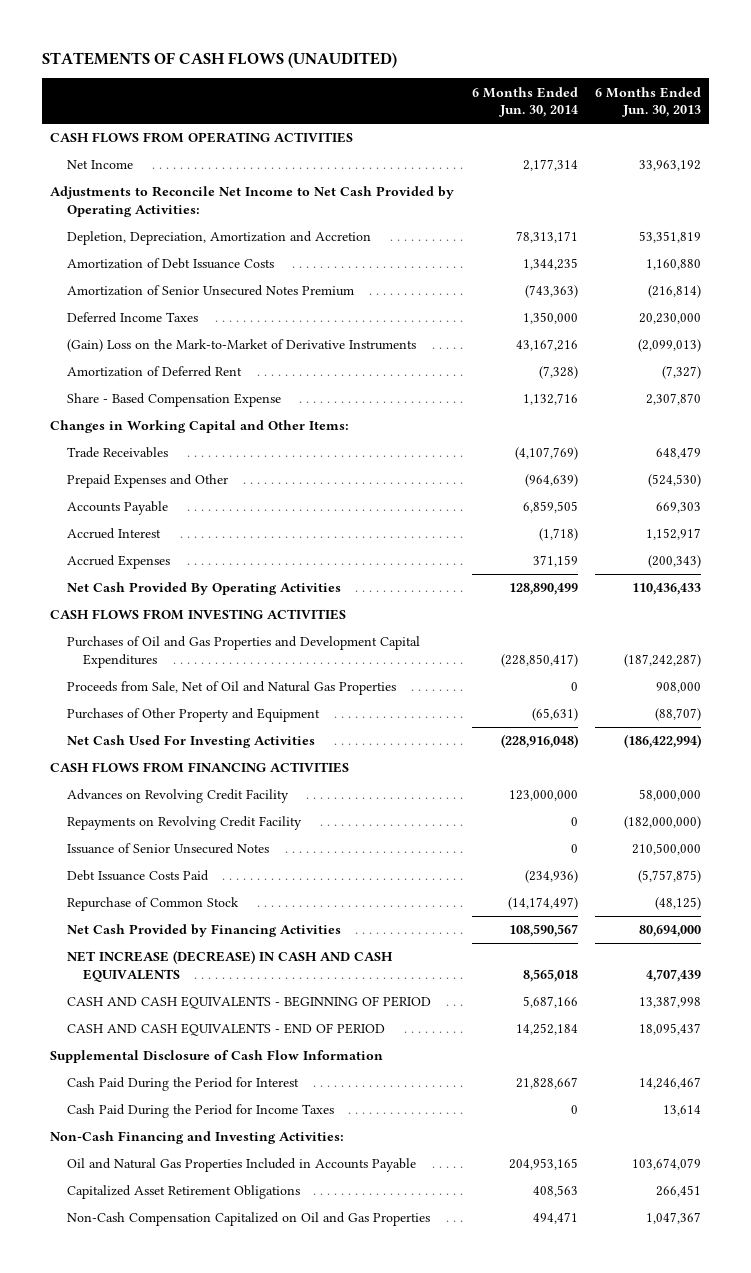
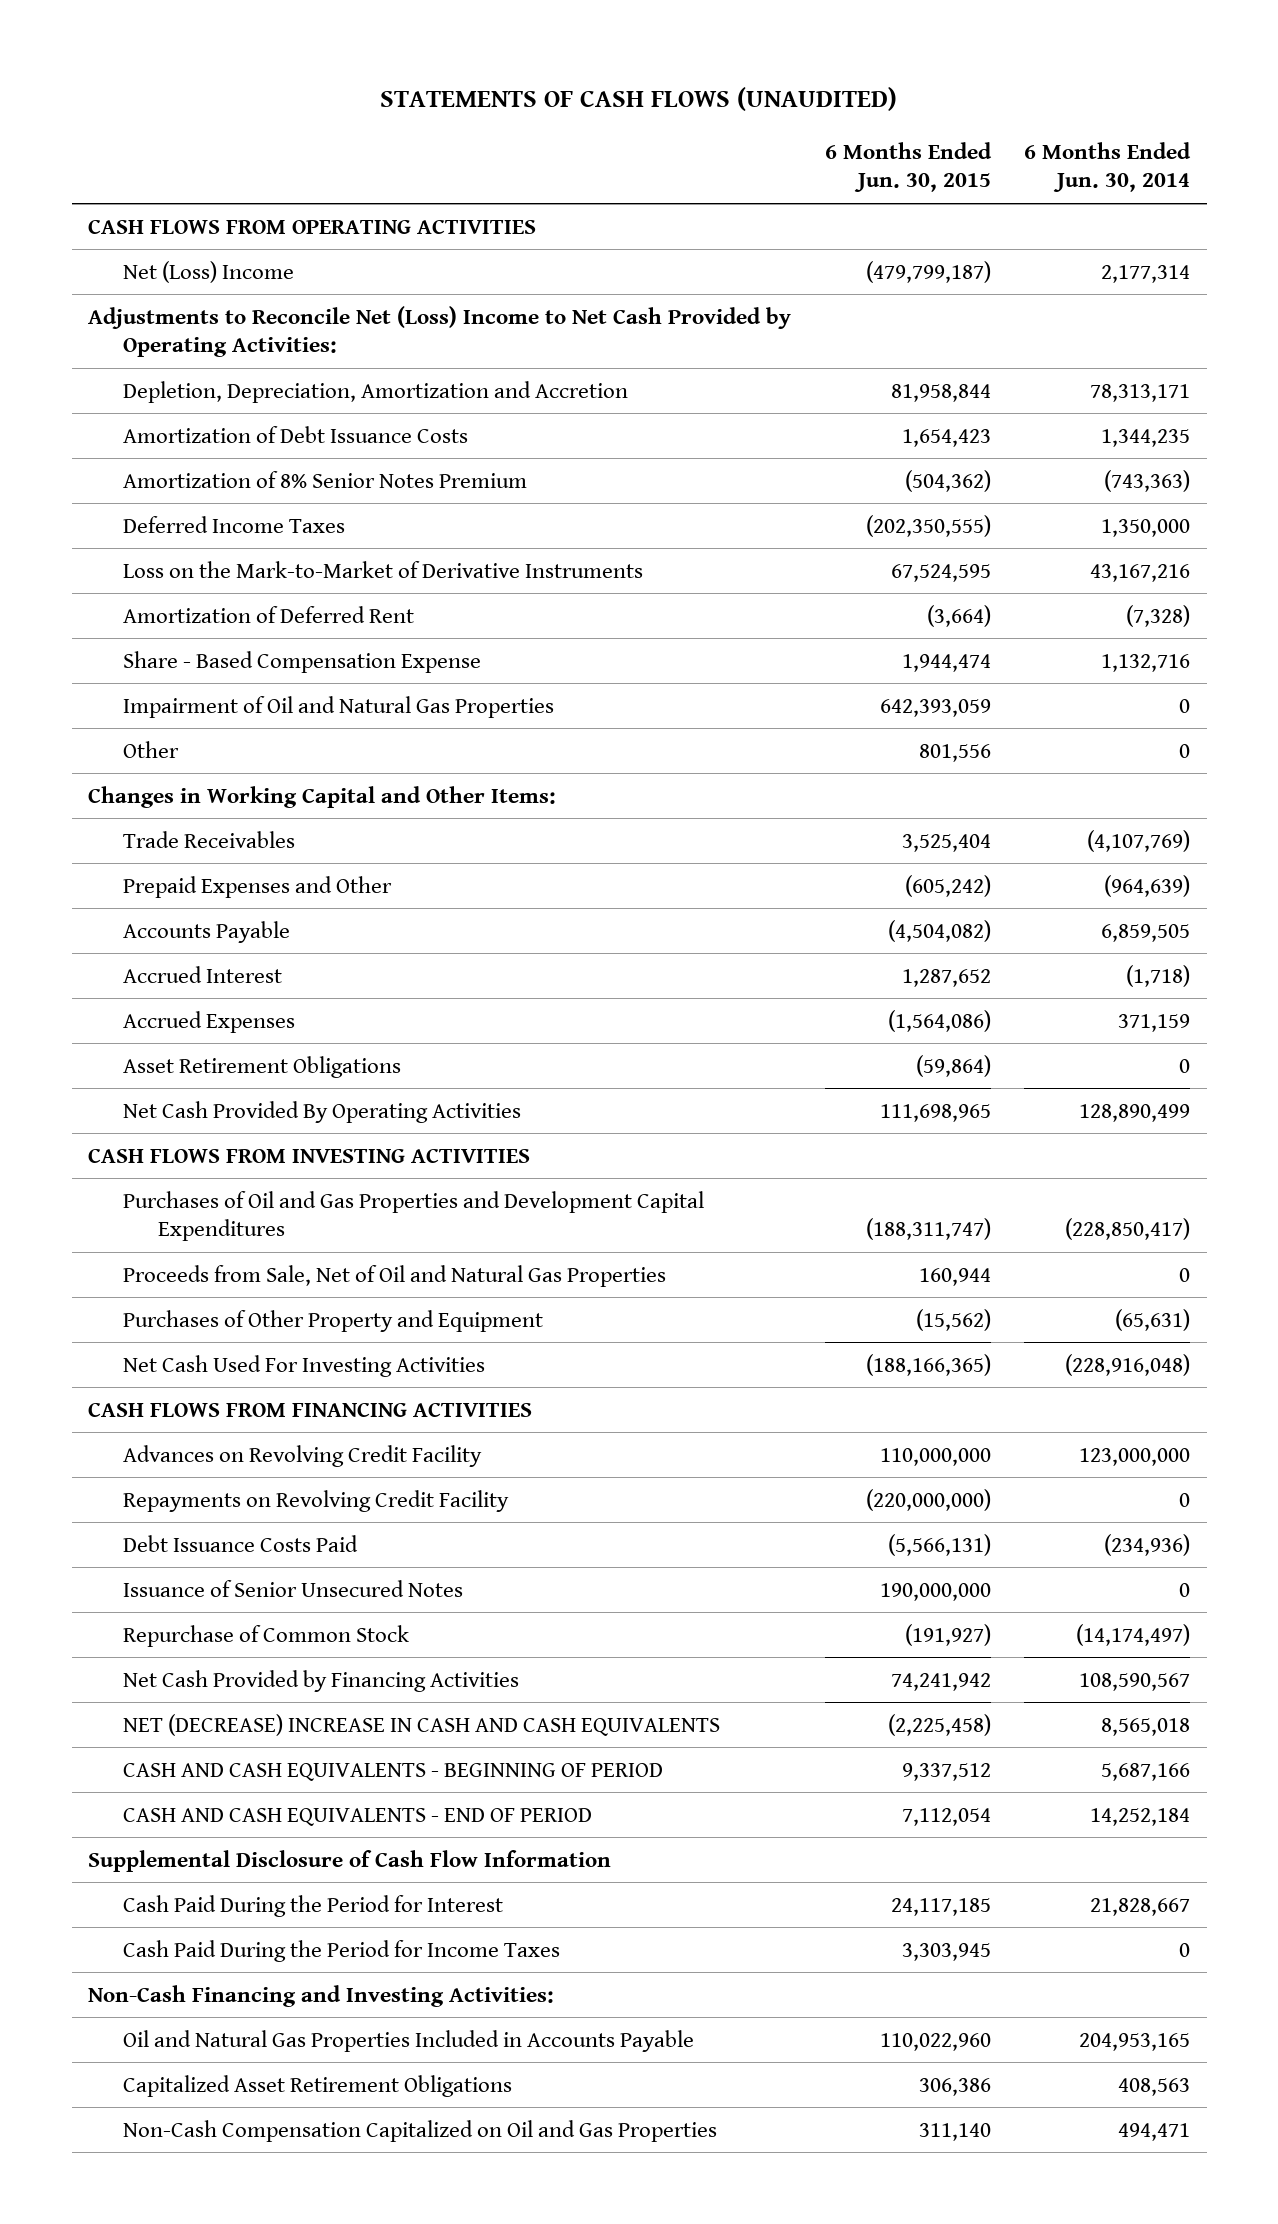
[594,86,701,118] 6 Months Ended Jun. 30, 2013 -> none
none -> [824,142,992,193] 6 Months Ended Jun. 30, 2015
[66,160,133,170] Net Income -> [123,260,295,283] Net (Loss) Income
[50,186,455,218] Adjustments to Reconcile Net Income to Net Cash Provided by Operating Activities: -> [88,305,792,357] Adjustments to Reconcile Net (Loss) Income to Net Cash Provided by Operating Activities:
[66,285,354,297] Amortization of Senior Unsecured Notes Premium -> [123,470,528,488] Amortization of 8% Senior Notes Premium
[66,339,416,353] (Gain) Loss on the Mark-to-Market of Derivative Instruments -> [123,560,644,578] Loss on the Mark-to-Market of Derivative Instruments
none -> [123,695,555,718] Impairment of Oil and Natural Gas Properties
none -> [123,740,180,758] Other
none -> [123,1055,402,1078] Asset Retirement Obligations
[66,843,269,855] Issuance of Senior Unsecured Notes -> [123,1579,464,1597] Issuance of Senior Unsecured Notes
[66,950,393,983] NET INCREASE (DECREASE) IN CASH AND CASH EQUIVALENTS -> [123,1713,721,1736] NET (DECREASE) INCREASE IN CASH AND CASH EQUIVALENTS

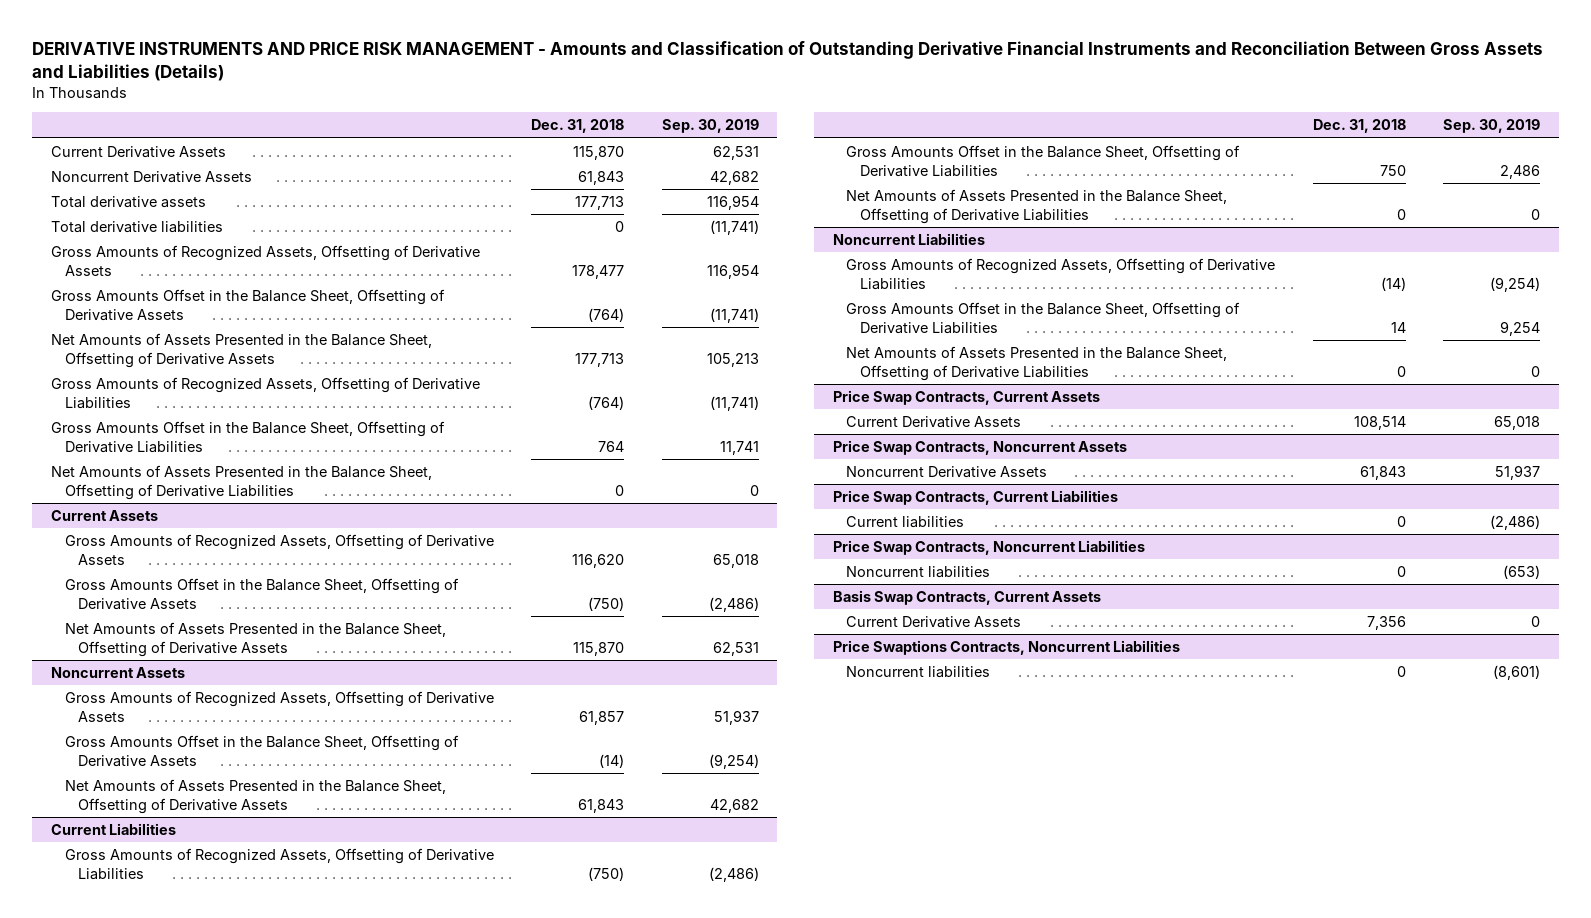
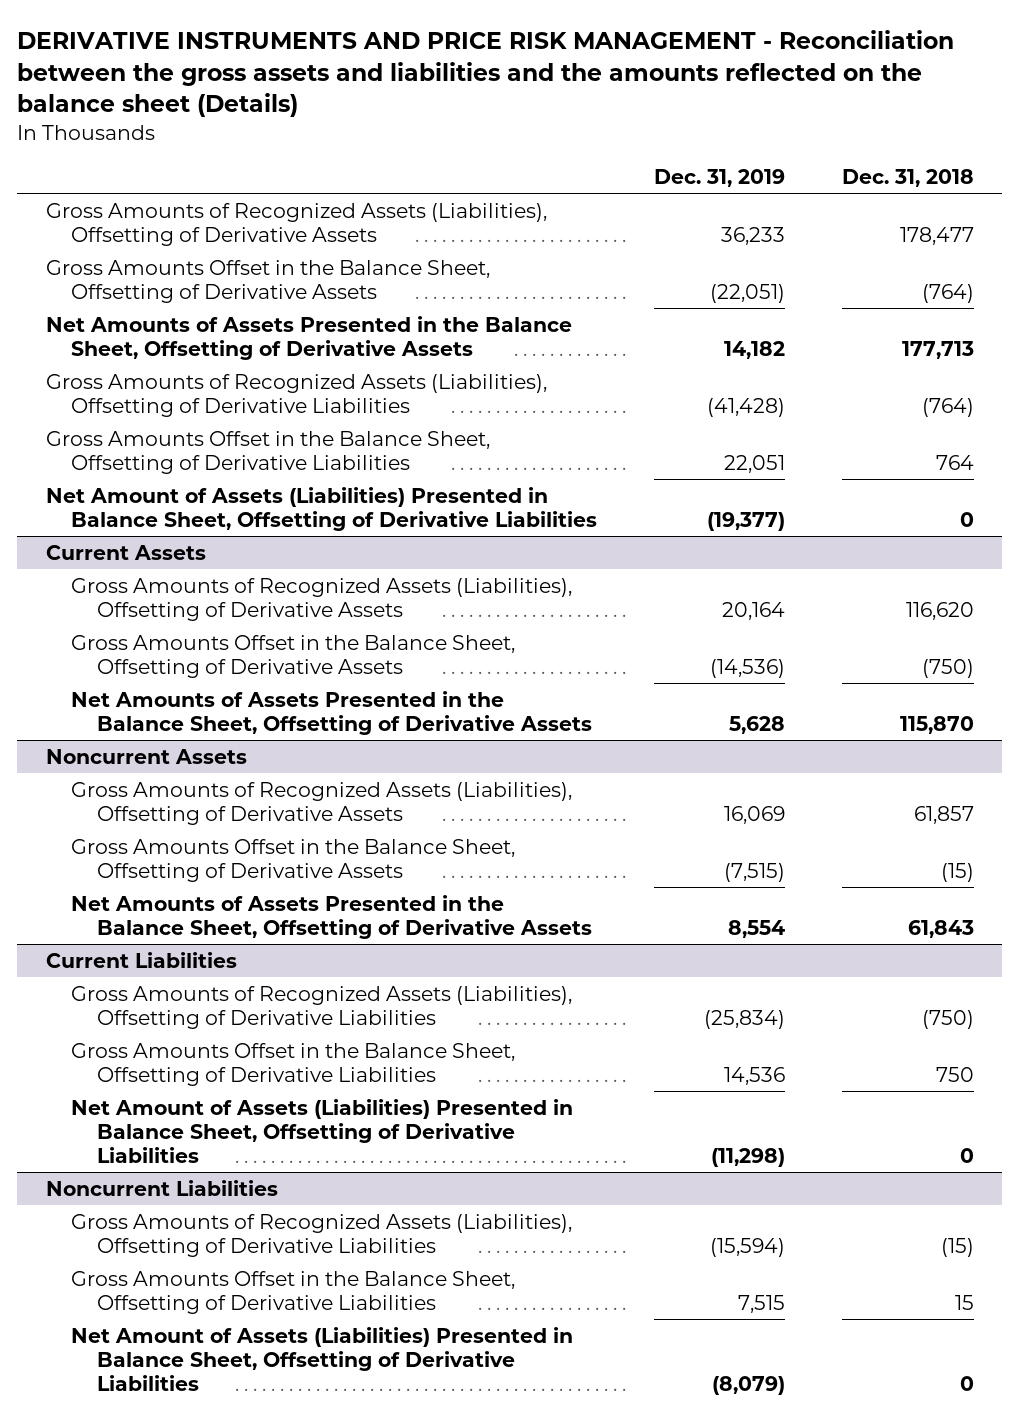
[32,40,1544,81] DERIVATIVE INSTRUMENTS AND PRICE RISK MANAGEMENT - Amounts and Classification of Outstanding Derivative Financial Instruments and Reconciliation Between Gross Assets and Liabilities (Details) -> [17,29,955,118] DERIVATIVE INSTRUMENTS AND PRICE RISK MANAGEMENT - Reconciliation between the gross assets and liabilities and the amounts reflected on the balance sheet (Details)
[661,119,759,134] Sep. 30, 2019 -> none
none -> [653,168,785,187] Dec. 31, 2019
[50,146,226,159] Current Derivative Assets -> none
[50,171,252,184] Noncurrent Derivative Assets -> none
[50,196,206,209] Total derivative assets -> none
[50,221,223,234] Total derivative liabilities -> none
[50,245,480,276] Gross Amounts of Recognized Assets, Offsetting of Derivative Assets -> [45,202,547,246] Gross Amounts of Recognized Assets (Liabilities), Offsetting of Derivative Assets
[50,377,480,409] Gross Amounts of Recognized Assets, Offsetting of Derivative Liabilities -> [45,373,547,417] Gross Amounts of Recognized Assets (Liabilities), Offsetting of Derivative Liabilities
[50,465,432,500] Net Amounts of Assets Presented in the Balance Sheet, Offsetting of Derivative Liabilities -> [45,486,598,531] Net Amount of Assets (Liabilities) Presented in Balance Sheet, Offsetting of Derivative Liabilities
[64,534,494,565] Gross Amounts of Recognized Assets, Offsetting of Derivative Assets -> [71,577,573,621] Gross Amounts of Recognized Assets (Liabilities), Offsetting of Derivative Assets
[64,691,494,722] Gross Amounts of Recognized Assets, Offsetting of Derivative Assets -> [71,781,573,825] Gross Amounts of Recognized Assets (Liabilities), Offsetting of Derivative Assets
[599,753,625,768] (14) -> [940,862,974,882] (15)
[64,848,494,880] Gross Amounts of Recognized Assets, Offsetting of Derivative Liabilities -> [71,985,573,1029] Gross Amounts of Recognized Assets (Liabilities), Offsetting of Derivative Liabilities
[846,189,1228,224] Net Amounts of Assets Presented in the Balance Sheet, Offsetting of Derivative Liabilities -> [71,1098,574,1163] Net Amount of Assets (Liabilities) Presented in Balance Sheet, Offsetting of Derivative Liabilities
[832,390,1100,406] Price Swap Contracts, Current Assets -> none
[846,416,1022,429] Current Derivative Assets -> none
[832,440,1127,456] Price Swap Contracts, Noncurrent Assets -> none
[846,466,1048,479] Noncurrent Derivative Assets -> none
[832,490,1118,506] Price Swap Contracts, Current Liabilities -> none
[846,516,965,529] Current liabilities -> none
[832,540,1145,556] Price Swap Contracts, Noncurrent Liabilities -> none
[846,566,991,579] Noncurrent liabilities -> none
[832,590,1101,606] Basis Swap Contracts, Current Assets -> none
[846,616,1022,629] Current Derivative Assets -> none
[832,640,1180,656] Price Swaptions Contracts, Noncurrent Liabilities -> none
[846,666,991,679] Noncurrent liabilities -> none
[846,258,1276,290] Gross Amounts of Recognized Assets, Offsetting of Derivative Liabilities -> [71,1213,573,1257] Gross Amounts of Recognized Assets (Liabilities), Offsetting of Derivative Liabilities
[1380,276,1406,291] (14) -> [940,1237,974,1257] (15)
[1390,321,1406,333] 14 -> [954,1294,974,1310] 15
[846,346,1228,381] Net Amounts of Assets Presented in the Balance Sheet, Offsetting of Derivative Liabilities -> [71,1326,574,1391] Net Amount of Assets (Liabilities) Presented in Balance Sheet, Offsetting of Derivative Liabilities

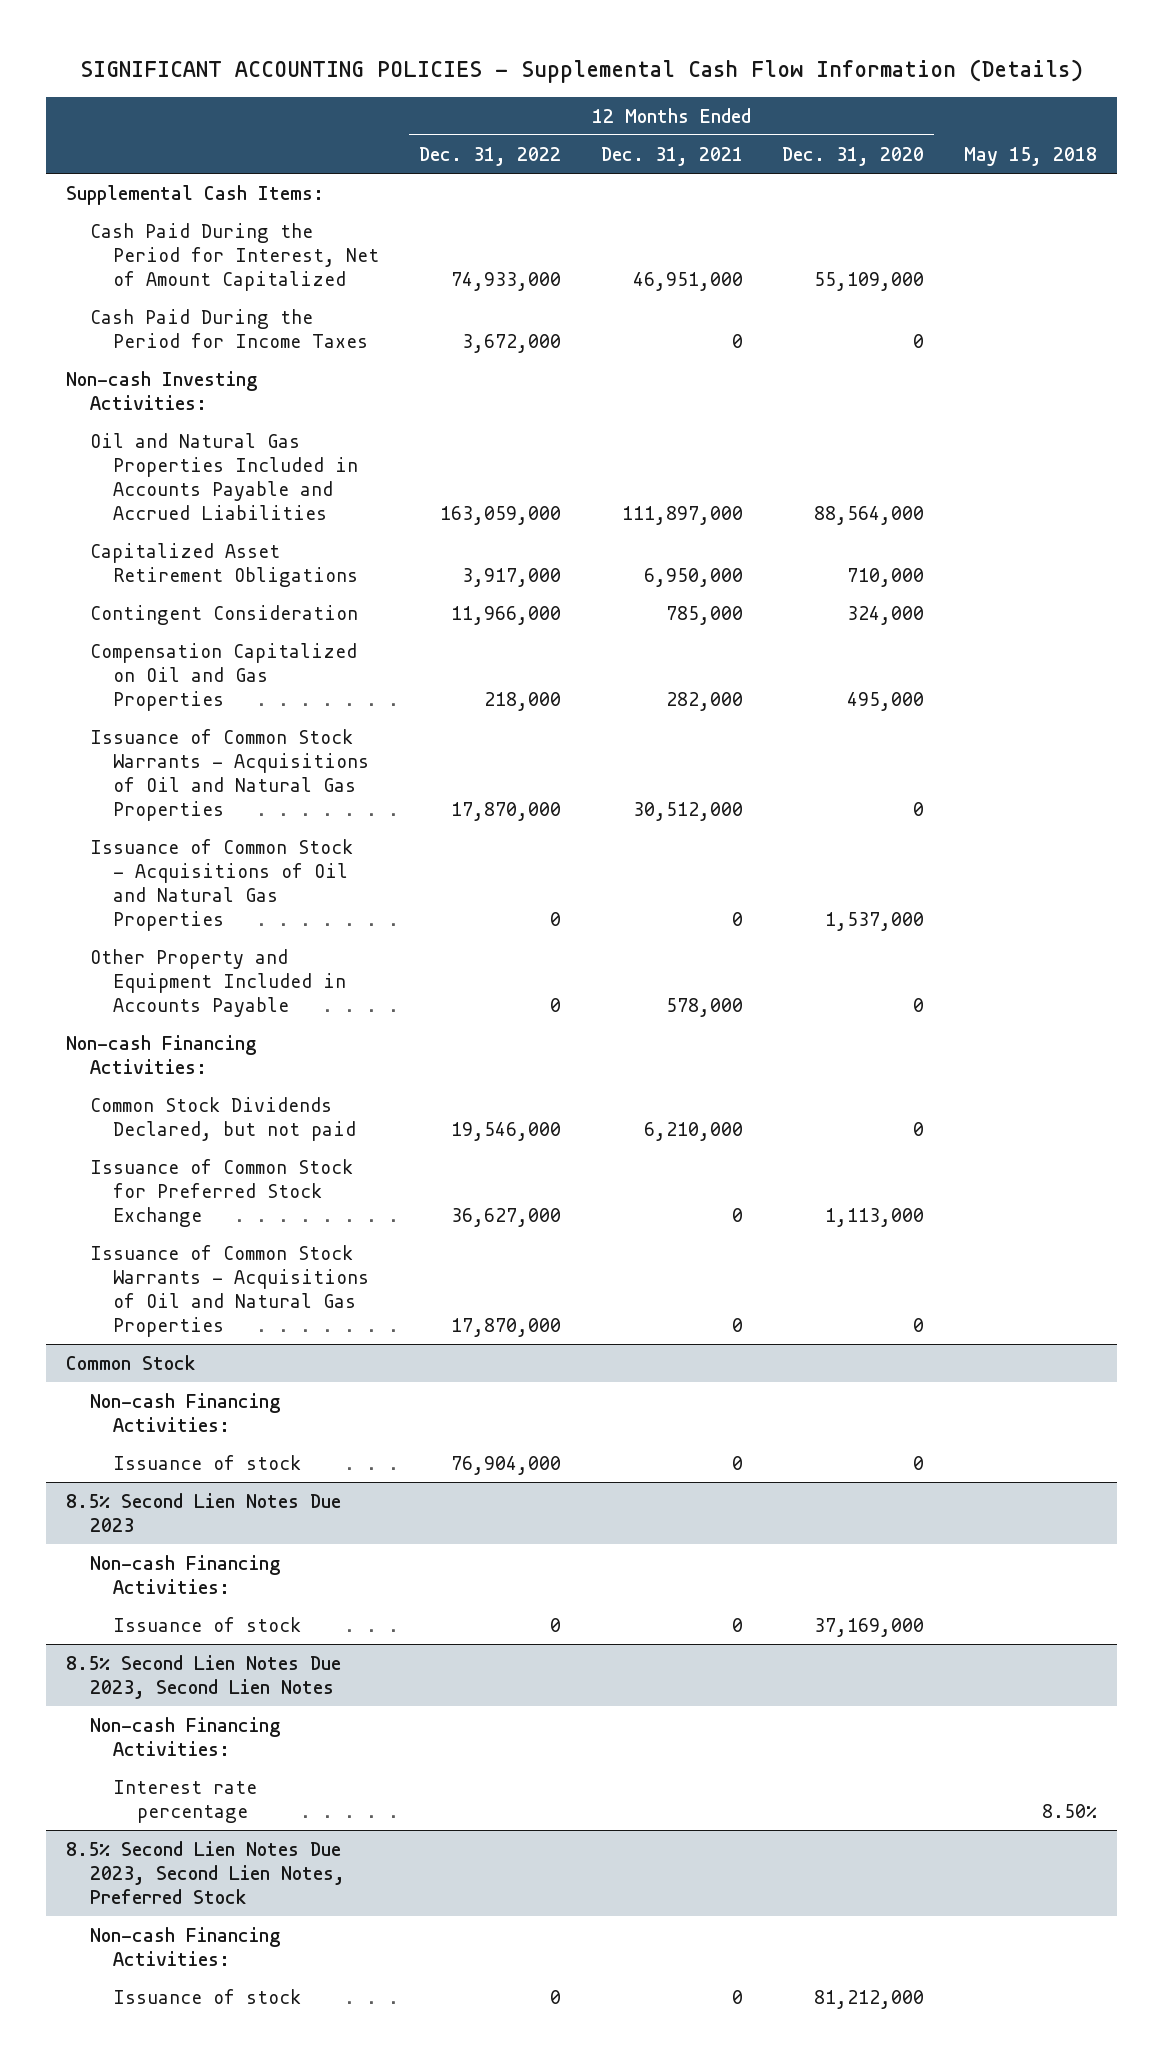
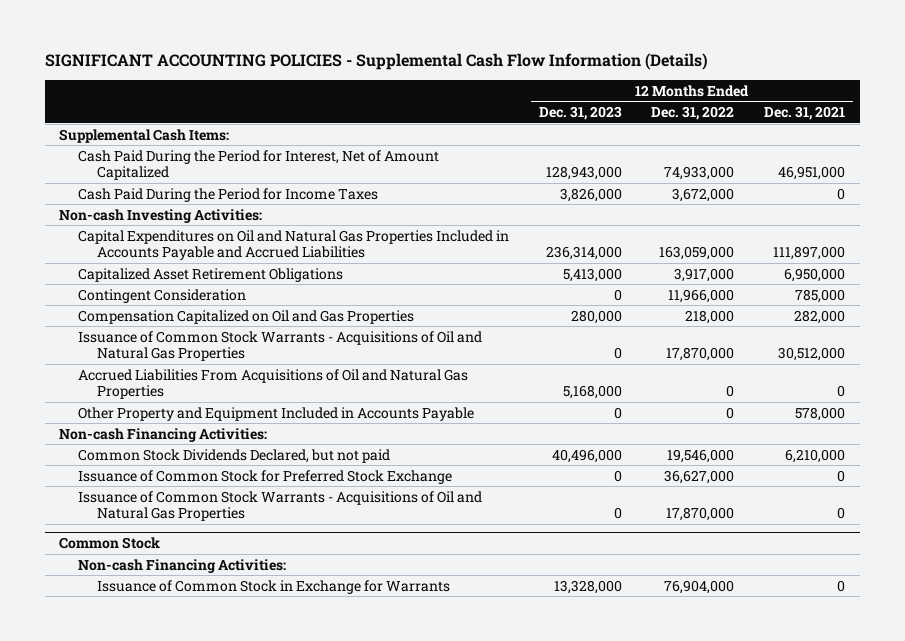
[782,146,925,166] Dec. 31, 2020 -> none
[963,146,1097,166] May 15, 2018 -> none
none -> [538,106,622,121] Dec. 31, 2023
[89,432,359,520] Oil and Natural Gas Properties Included in Accounts Payable and Accrued Liabilities -> [78,229,510,261] Capital Expenditures on Oil and Natural Gas Properties Included in Accounts Payable and Accrued Liabilities
[89,838,353,931] Issuance of Common Stock - Acquisitions of Oil and Natural Gas Properties -> [78,368,469,400] Accrued Liabilities From Acquisitions of Oil and Natural Gas Properties
[66,1492,342,1532] 8.5% Second Lien Notes Due 2023 -> none
[89,1554,280,1594] Non-cash Financing Activities: -> none
[113,1616,302,1632] Issuance of stock -> none
[66,1654,342,1699] 8.5% Second Lien Notes Due 2023, Second Lien Notes -> none
[89,1716,280,1756] Non-cash Financing Activities: -> none
[113,1779,258,1823] Interest rate percentage -> none
[66,1840,345,1904] 8.5% Second Lien Notes Due 2023, Second Lien Notes, Preferred Stock -> none
[89,1926,280,1966] Non-cash Financing Activities: -> none
[113,1988,302,2004] Issuance of stock -> none
[113,1454,302,1470] Issuance of stock -> [96,579,450,594] Issuance of Common Stock in Exchange for Warrants

